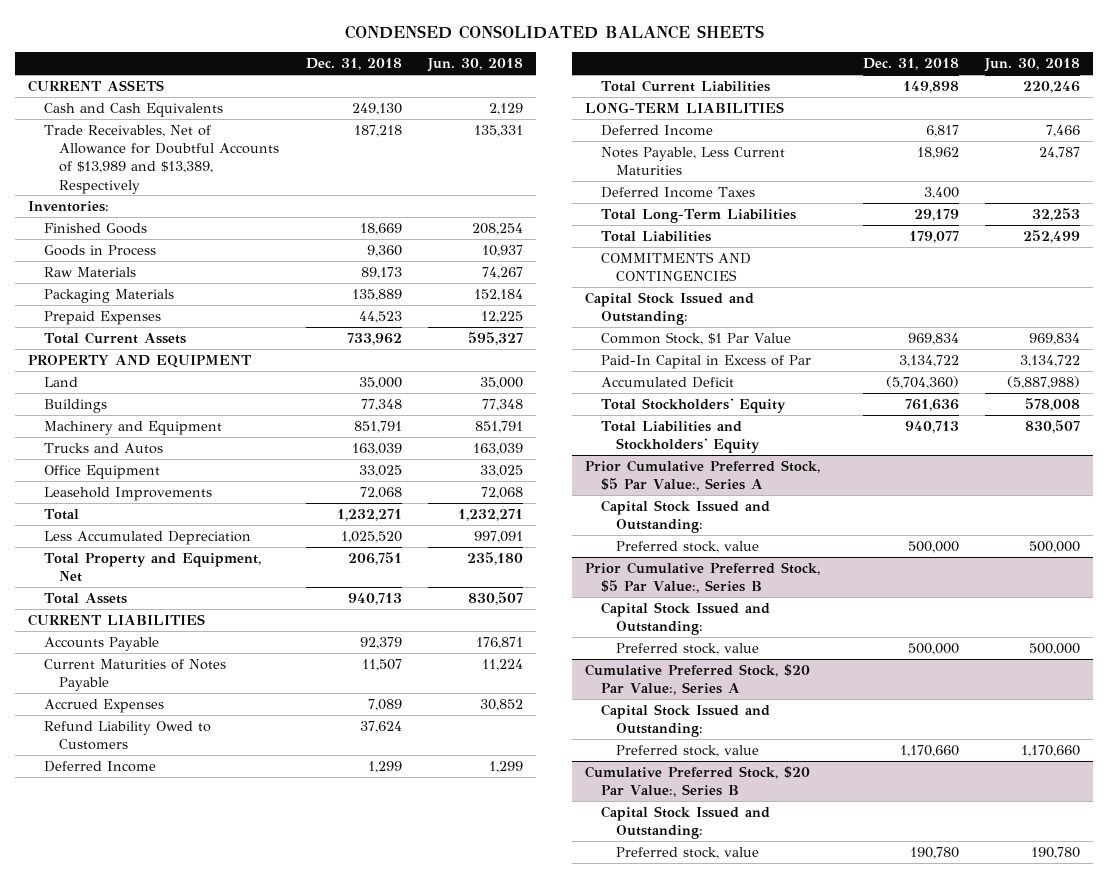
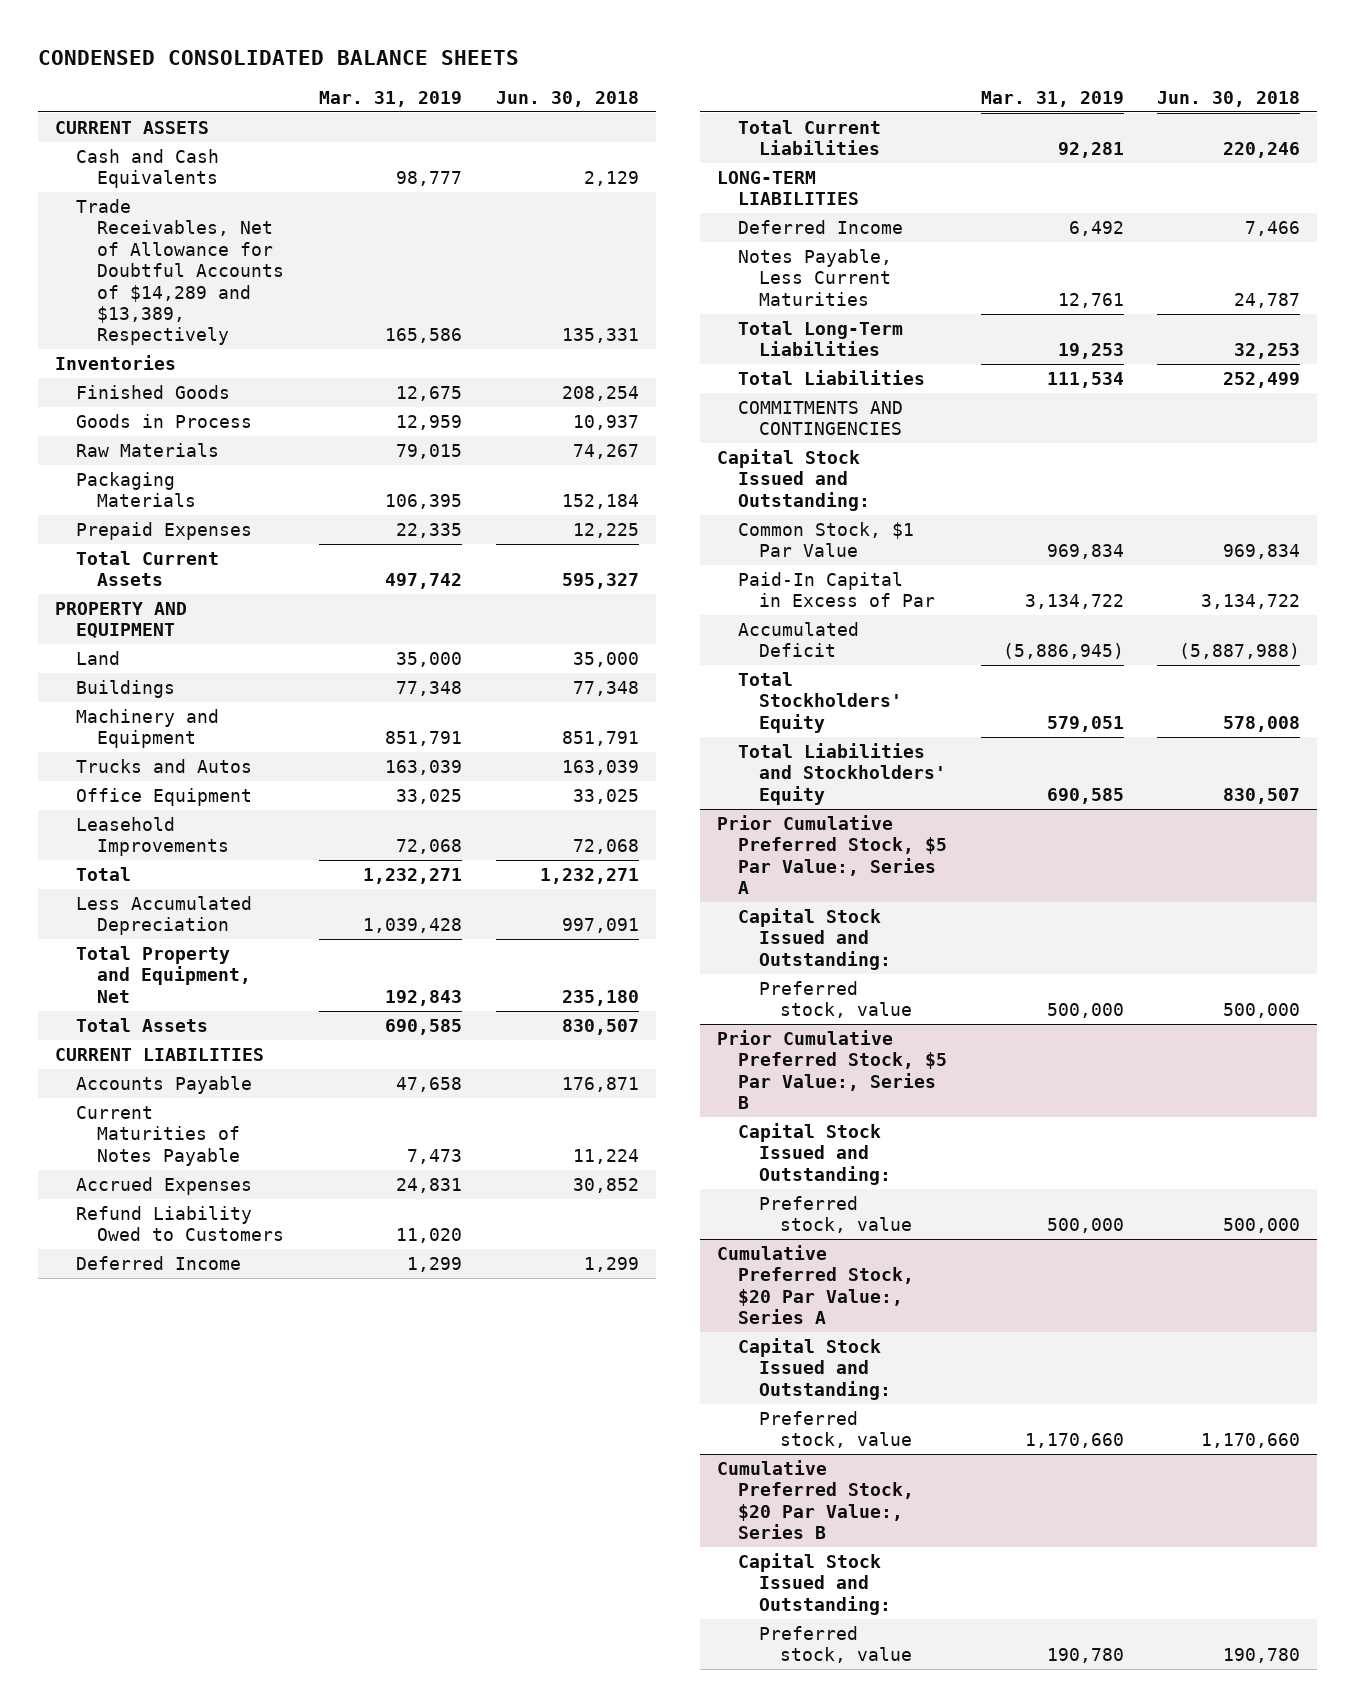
[305,58,402,71] Dec. 31, 2018 -> none
none -> [318,90,462,107] Mar. 31, 2019
[43,124,280,194] Trade Receivables, Net of Allowance for Doubtful Accounts of $13,989 and $13,389, Respectively -> [76,198,285,346] Trade Receivables, Net of Allowance for Doubtful Accounts of $14,289 and $13,389, Respectively
[28,200,110,212] Inventories: -> [54,354,176,370] Inventories
[600,186,755,198] Deferred Income Taxes -> none

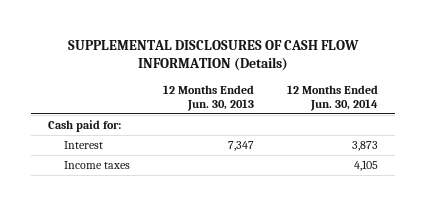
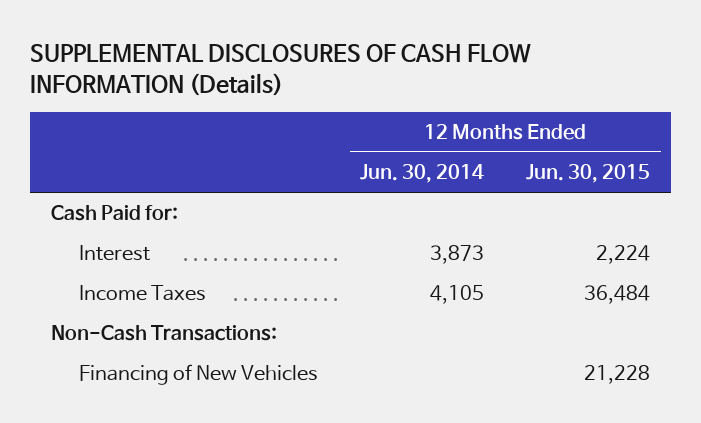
[163,84,255,111] 12 Months Ended Jun. 30, 2013 -> none
none -> [526,164,651,184] Jun. 30, 2015
[47,119,121,132] Cash paid for: -> [50,205,178,222] Cash Paid for:
[64,160,131,169] Income taxes -> [78,285,206,302] Income Taxes
none -> [50,325,277,342] Non-Cash Transactions:
none -> [78,364,318,386] Financing of New Vehicles

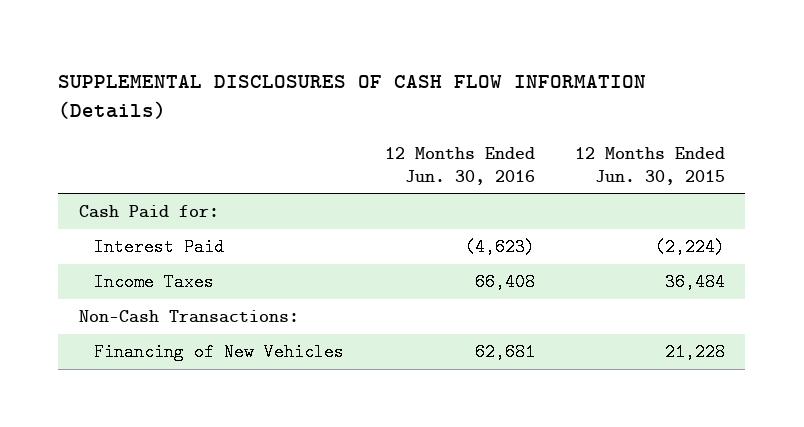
[360,164,485,184] Jun. 30, 2014 -> none
none -> [384,146,535,185] 12 Months Ended Jun. 30, 2016
[78,245,150,262] Interest -> [94,238,225,257] Interest Paid
[596,245,651,265] 2,224 -> [655,238,726,257] (2,224)

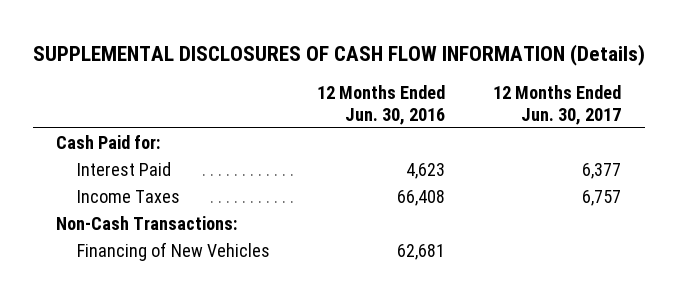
[575,146,726,185] 12 Months Ended Jun. 30, 2015 -> none
none -> [492,84,621,125] 12 Months Ended Jun. 30, 2017
[464,238,535,257] (4,623) -> [406,162,446,179] 4,623

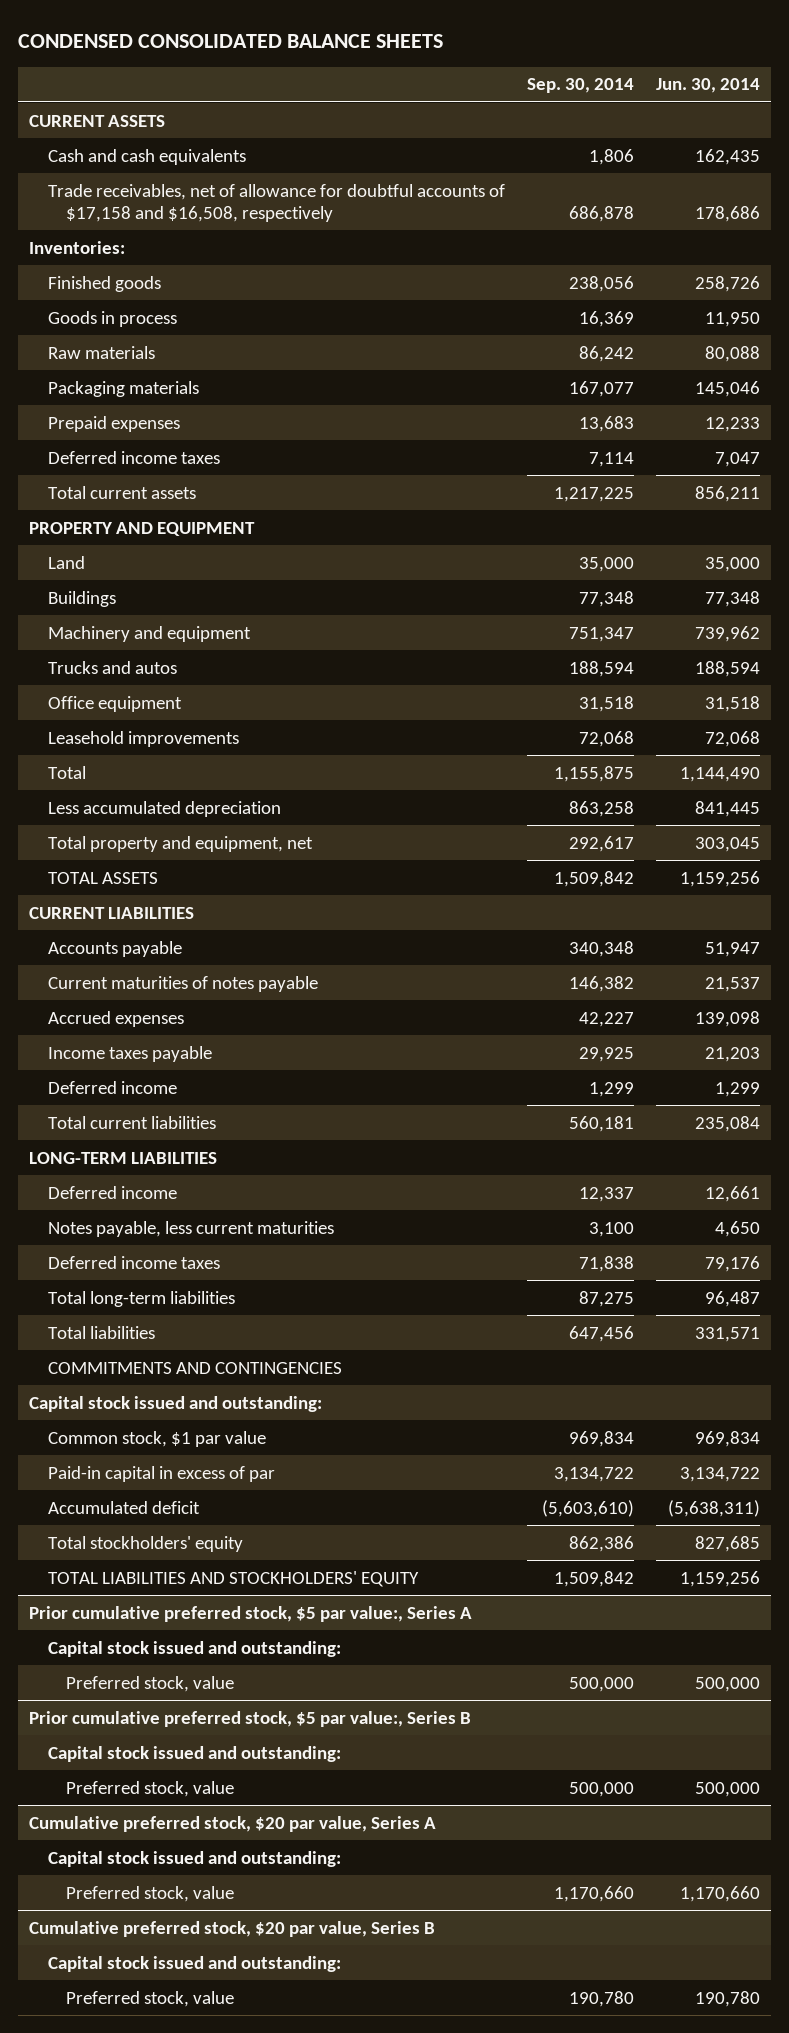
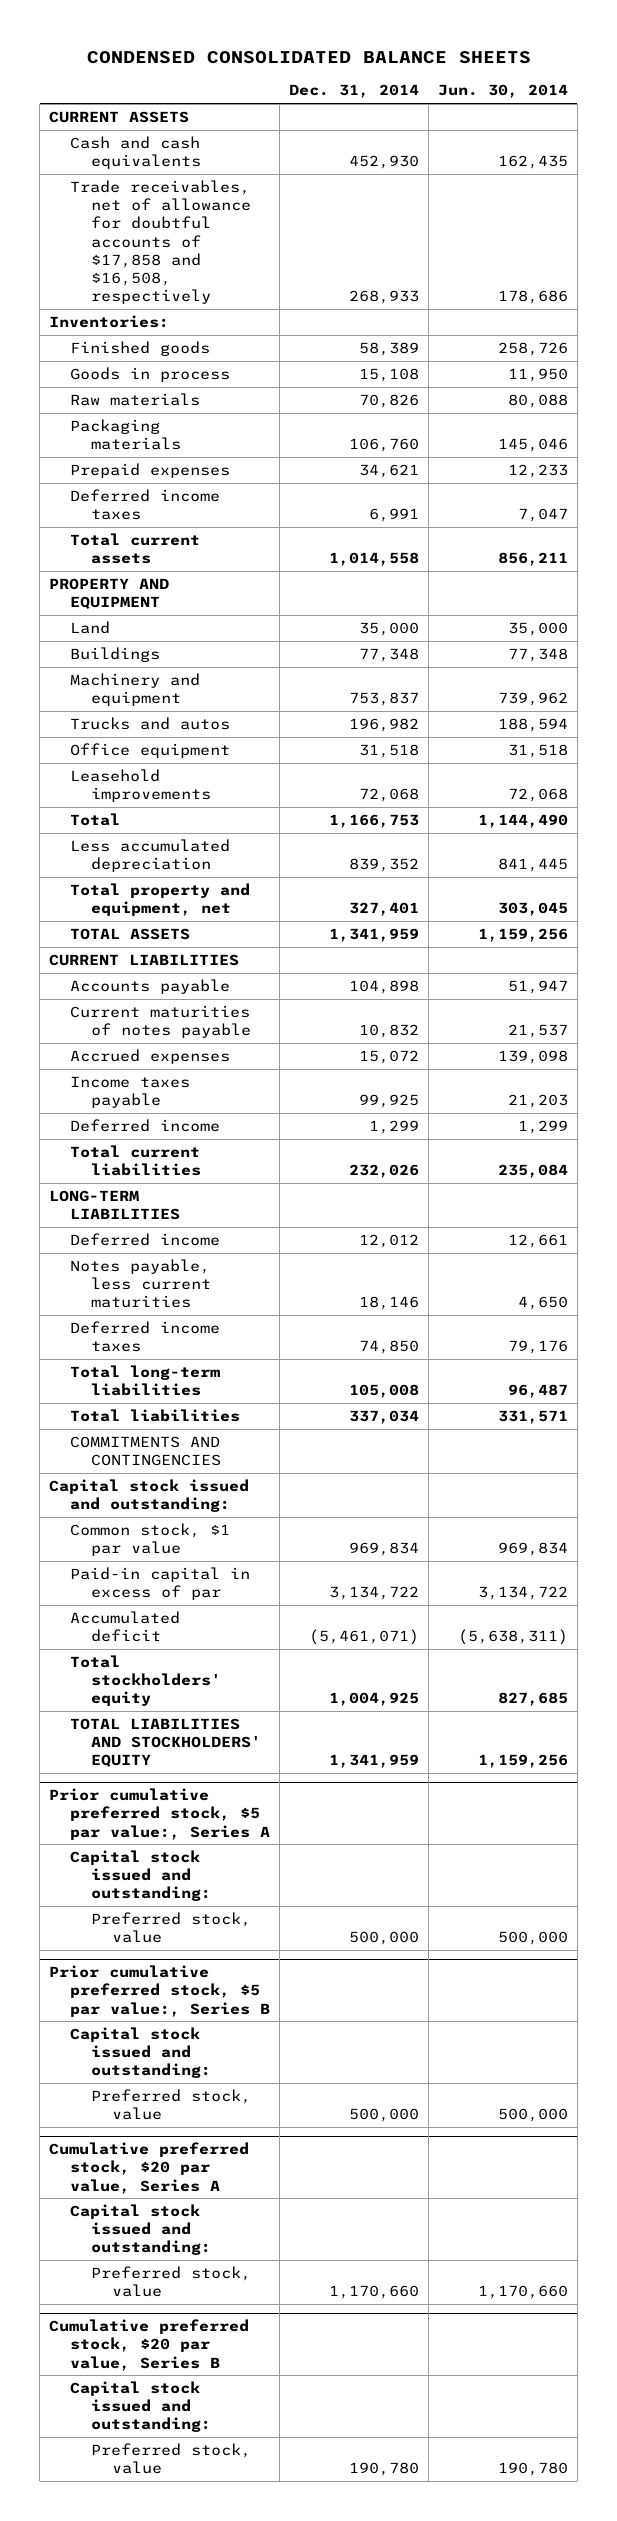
[526,78,634,94] Sep. 30, 2014 -> none
none -> [289,84,420,99] Dec. 31, 2014
[47,183,505,222] Trade receivables, net of allowance for doubtful accounts of $17,158 and $16,508, respectively -> [70,180,252,305] Trade receivables, net of allowance for doubtful accounts of $17,858 and $16,508, respectively

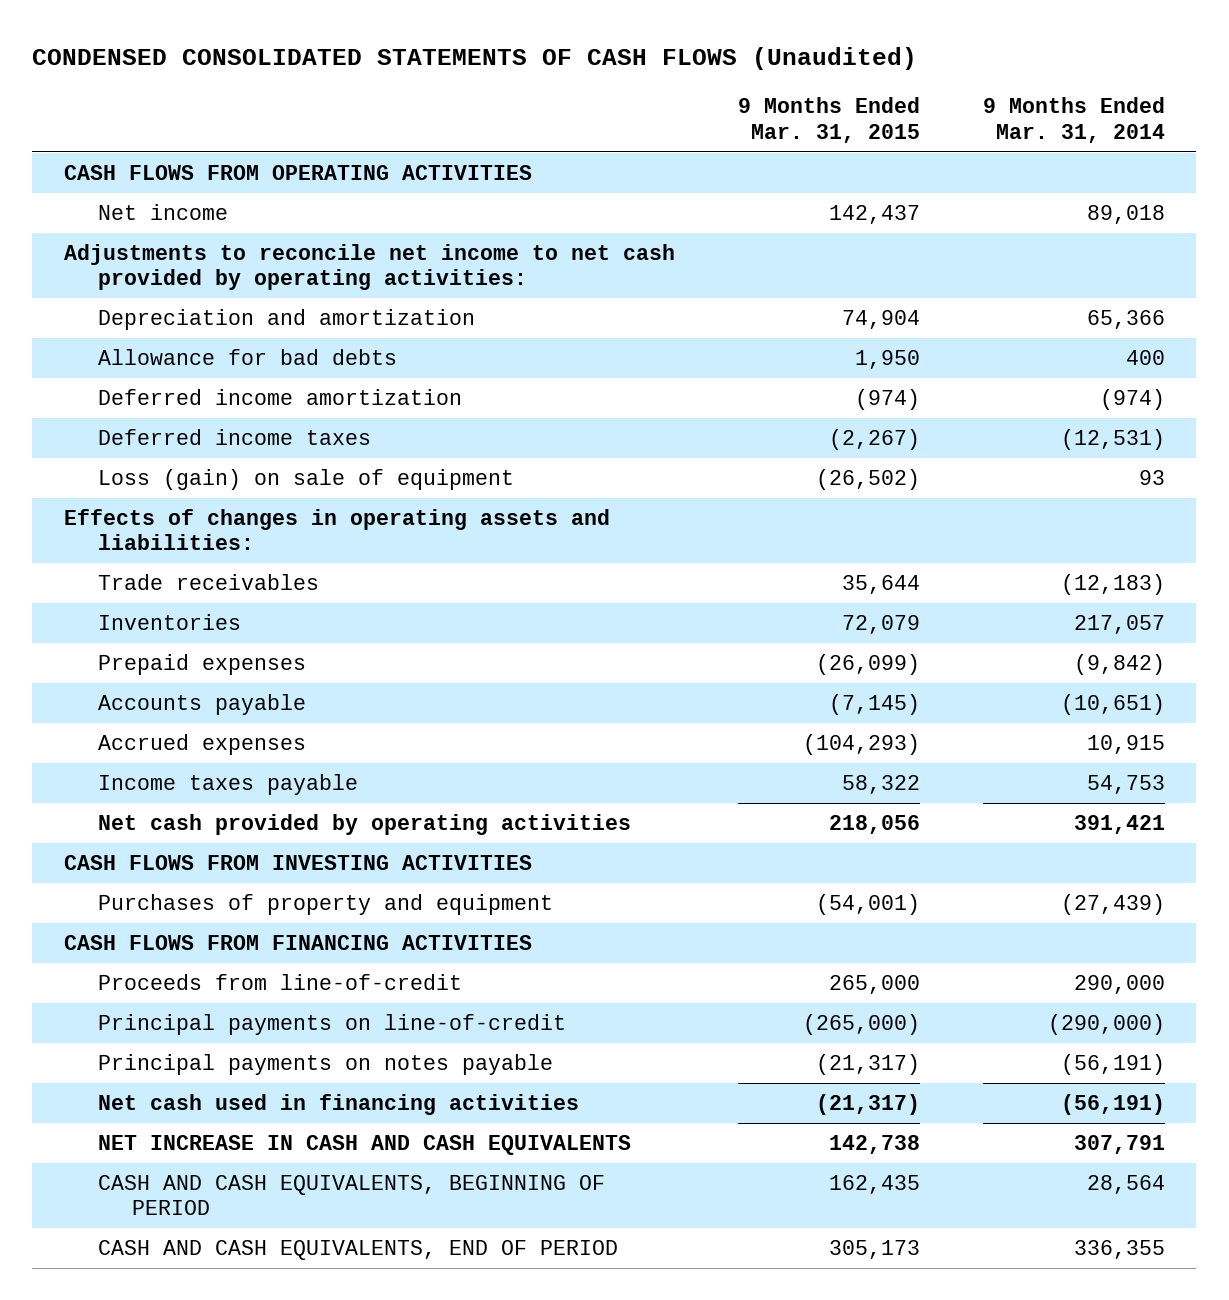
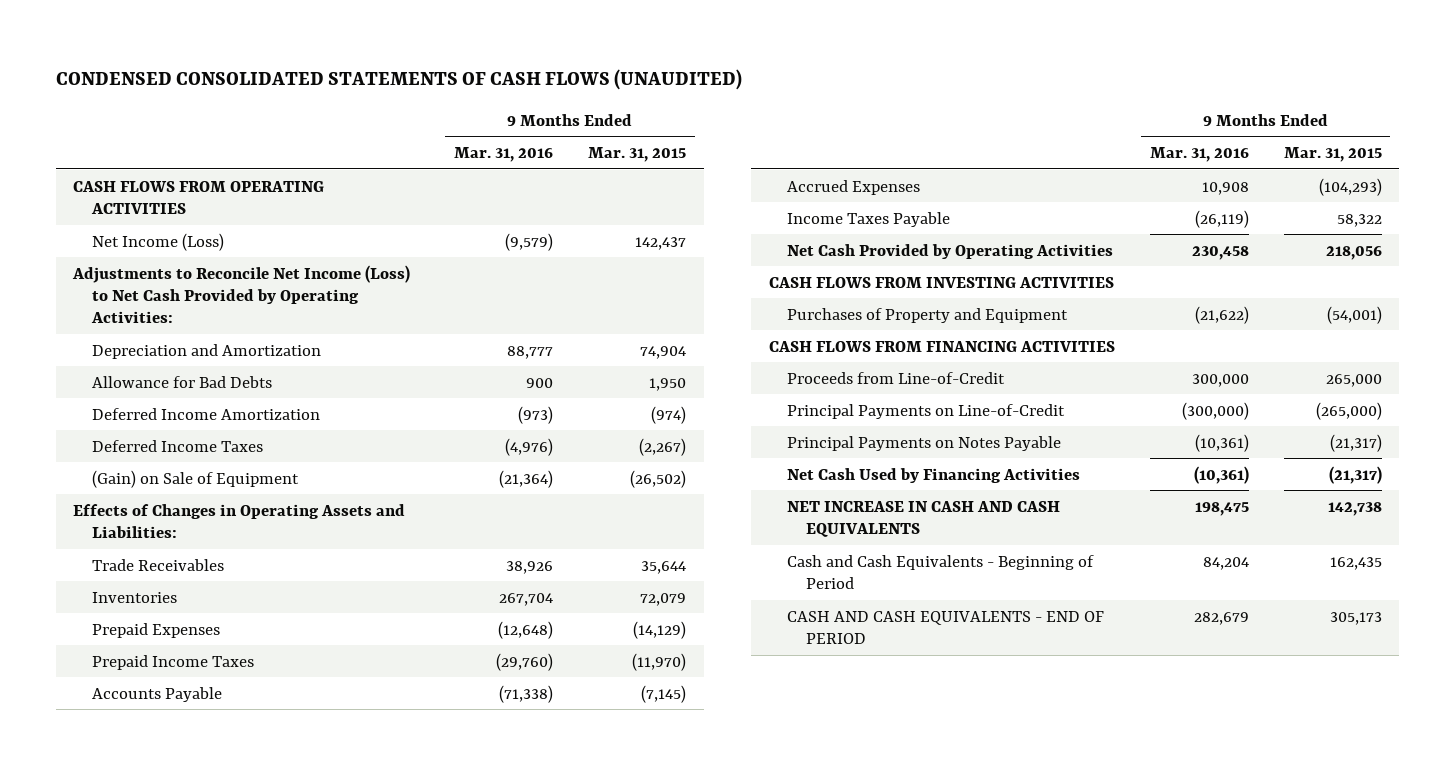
[32,47,918,71] CONDENSED CONSOLIDATED STATEMENTS OF CASH FLOWS (Unaudited) -> [55,69,742,91] CONDENSED CONSOLIDATED STATEMENTS OF CASH FLOWS (UNAUDITED)
[982,97,1165,144] 9 Months Ended Mar. 31, 2014 -> none
none -> [454,147,554,163] Mar. 31, 2016
[97,203,228,220] Net income -> [91,232,224,251] Net Income (Loss)
[63,243,675,291] Adjustments to reconcile net income to net cash provided by operating activities: -> [72,264,411,324] Adjustments to Reconcile Net Income (Loss) to Net Cash Provided by Operating Activities:
[97,308,475,330] Depreciation and amortization -> [91,343,321,359] Depreciation and Amortization
[97,348,397,365] Allowance for bad debts -> [91,375,272,388] Allowance for Bad Debts
[97,388,462,405] Deferred income amortization -> [91,407,320,420] Deferred Income Amortization
[97,428,371,445] Deferred income taxes -> [91,439,263,452] Deferred Income Taxes
[97,468,514,490] Loss (gain) on sale of equipment -> [91,469,299,488] (Gain) on Sale of Equipment
[63,508,610,551] Effects of changes in operating assets and liabilities: -> [73,503,406,538] Effects of Changes in Operating Assets and Liabilities:
[97,573,319,590] Trade receivables -> [91,558,224,571] Trade Receivables
[97,653,306,675] Prepaid expenses -> [91,622,220,638] Prepaid Expenses
[815,653,920,675] (26,099) -> [633,620,687,639] (14,129)
none -> [91,654,254,670] Prepaid Income Taxes
[97,693,306,715] Accounts payable -> [91,686,222,702] Accounts Payable
[97,733,306,755] Accrued expenses -> [787,179,921,195] Accrued Expenses
[97,773,358,795] Income taxes payable -> [787,211,951,227] Income Taxes Payable
[97,813,631,835] Net cash provided by operating activities -> [787,243,1114,259] Net Cash Provided by Operating Activities
[97,893,553,915] Purchases of property and equipment -> [787,307,1069,323] Purchases of Property and Equipment
[97,973,462,990] Proceeds from line-of-credit -> [787,371,1006,384] Proceeds from Line-of-Credit
[97,1013,566,1035] Principal payments on line-of-credit -> [787,403,1066,419] Principal Payments on Line-of-Credit
[97,1053,553,1075] Principal payments on notes payable -> [787,435,1062,451] Principal Payments on Notes Payable
[97,1093,579,1115] Net cash used in financing activities -> [787,467,1081,483] Net Cash Used by Financing Activities
[97,1174,605,1216] CASH AND CASH EQUIVALENTS, BEGINNING OF PERIOD -> [787,554,1095,589] Cash and Cash Equivalents - Beginning of Period
[97,1239,618,1260] CASH AND CASH EQUIVALENTS, END OF PERIOD -> [787,610,1105,644] CASH AND CASH EQUIVALENTS - END OF PERIOD

